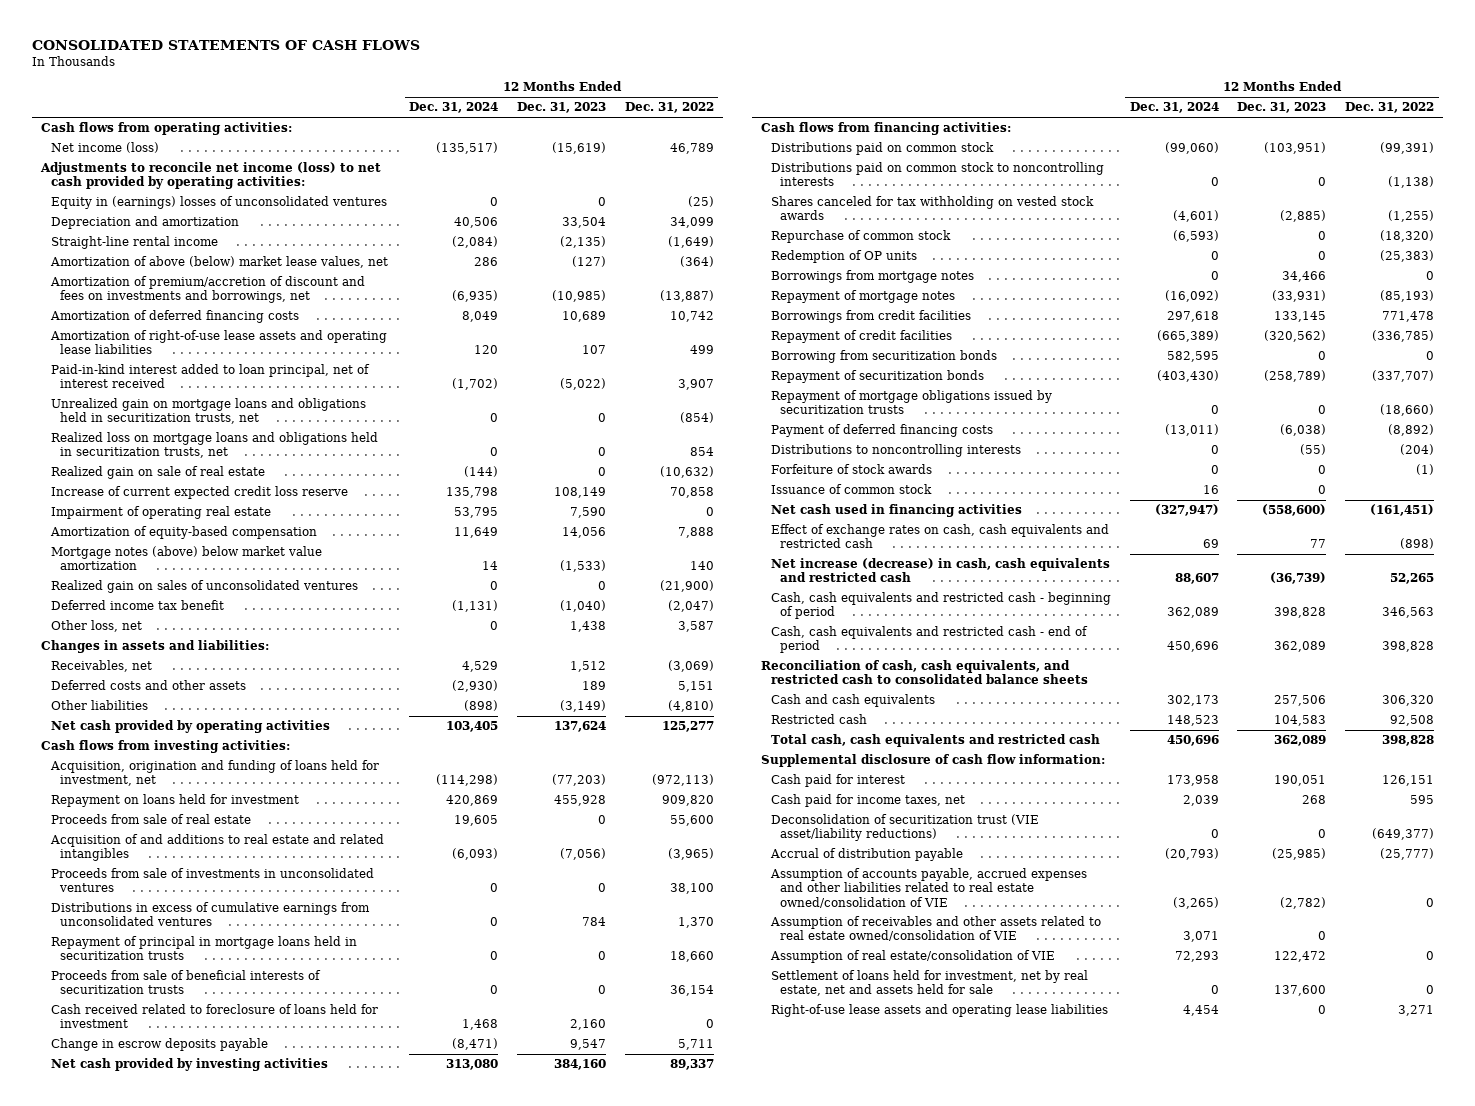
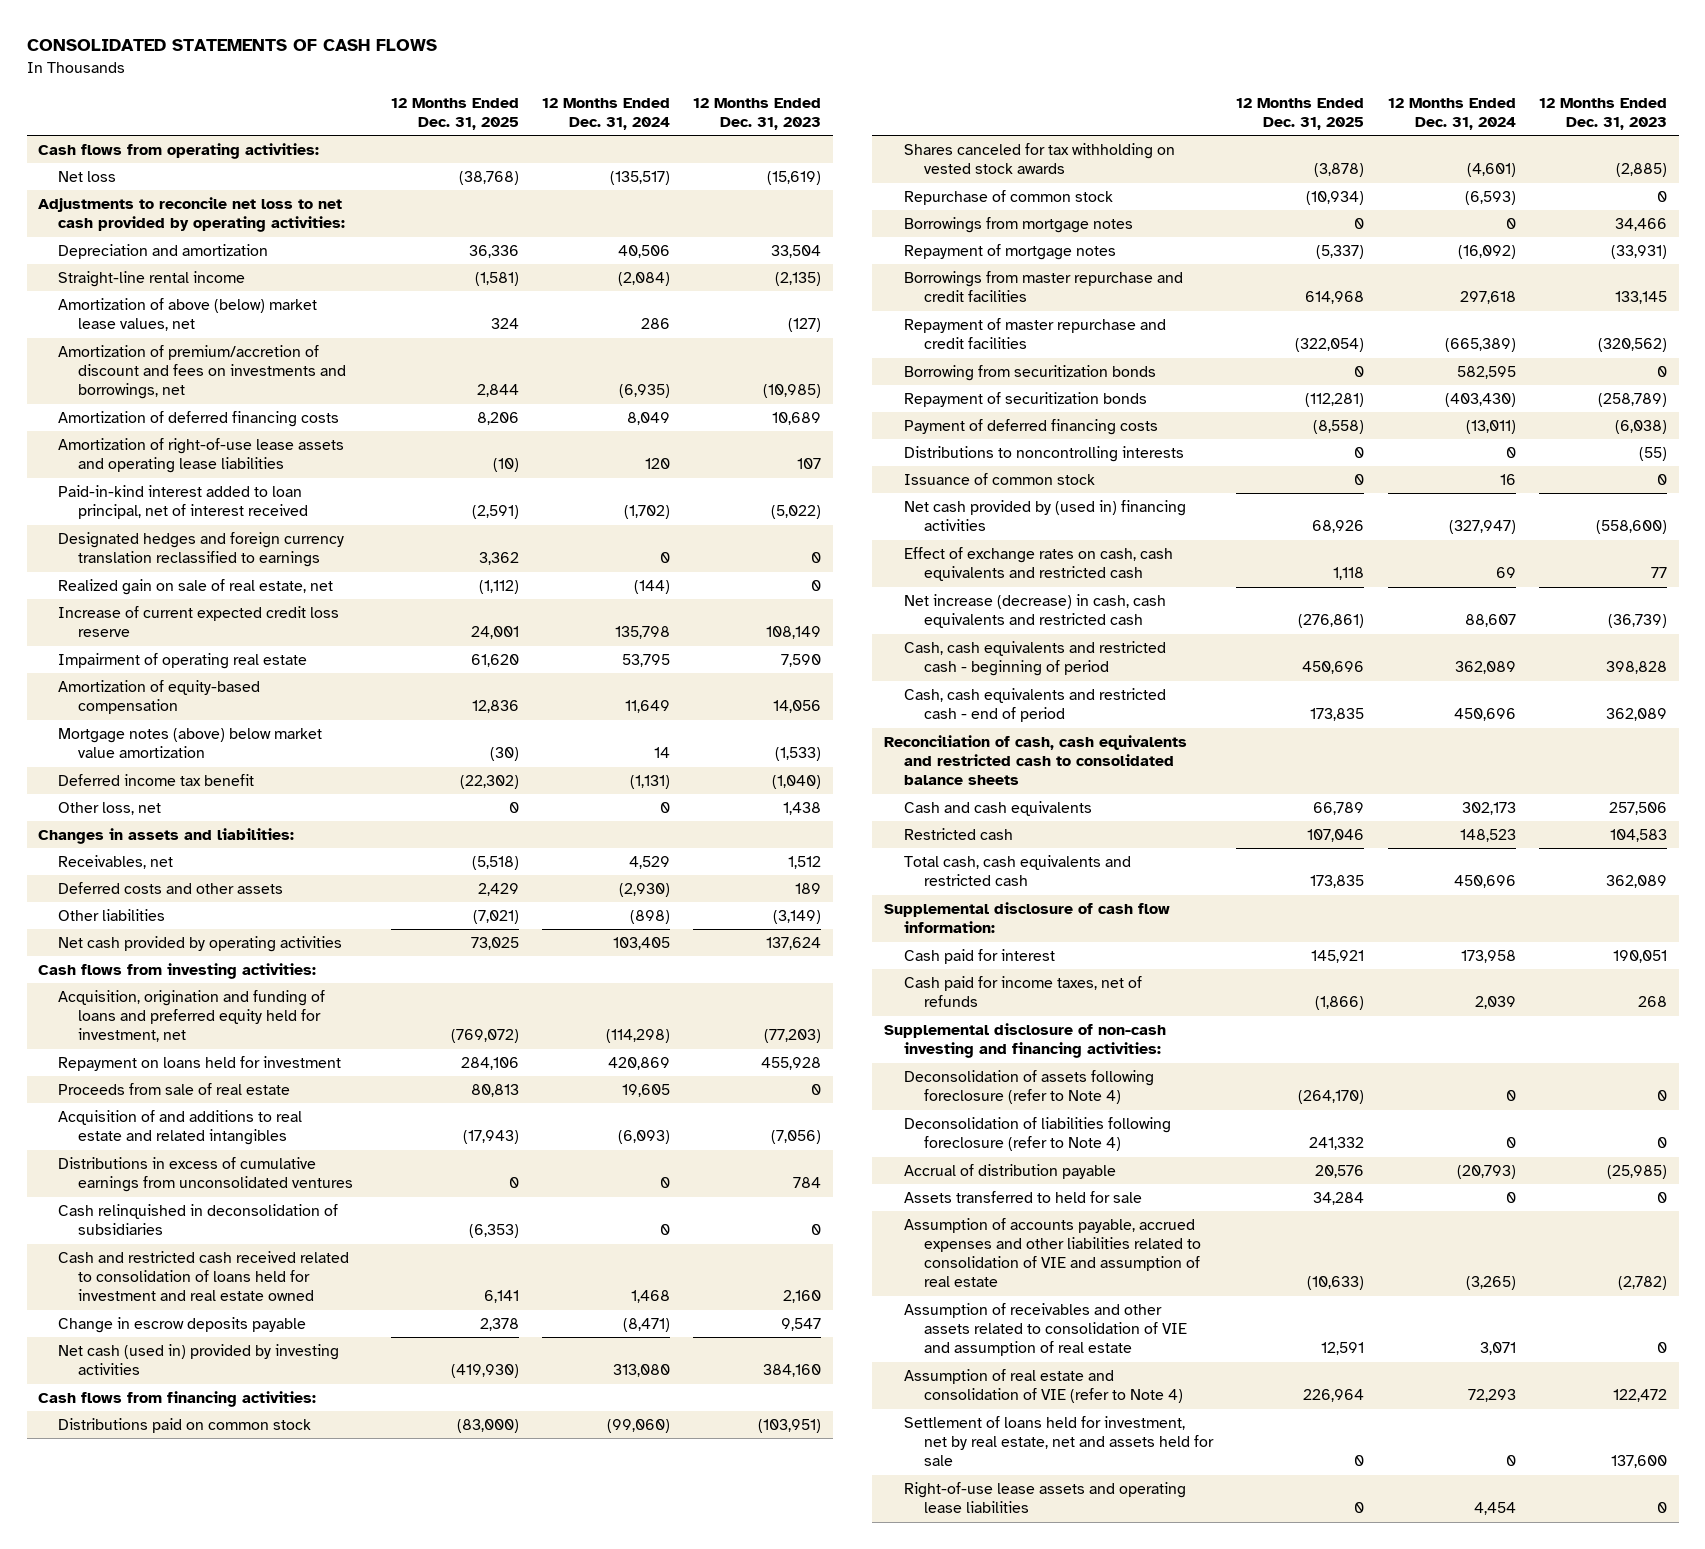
[624,102,714,114] Dec. 31, 2022 -> none
none -> [390,97,519,130] 12 Months Ended Dec. 31, 2025
[50,196,387,210] Equity in (earnings) losses of unconsolidated ventures -> none
[50,142,159,154] Net income (loss) -> [58,171,117,183] Net loss
[40,162,382,190] Adjustments to reconcile net income (loss) to net cash provided by operating activities: -> [38,197,346,233] Adjustments to reconcile net loss to net cash provided by operating activities:
[50,398,366,425] Unrealized gain on mortgage loans and obligations held in securitization trusts, net -> none
[50,432,378,459] Realized loss on mortgage loans and obligations held in securitization trusts, net -> none
none -> [58,532,345,568] Designated hedges and foreign currency translation reclassified to earnings
[50,466,265,480] Realized gain on sale of real estate -> [58,579,334,596] Realized gain on sale of real estate, net
[50,580,358,594] Realized gain on sales of unconsolidated ventures -> none
[49,760,379,787] Acquisition, origination and funding of loans held for investment, net -> [58,990,326,1043] Acquisition, origination and funding of loans and preferred equity held for investment, net
[50,868,374,893] Proceeds from sale of investments in unconsolidated ventures -> none
[50,936,357,961] Repayment of principal in mortgage loans held in securitization trusts -> none
[50,970,321,995] Proceeds from sale of beneficial interests of securitization trusts -> none
none -> [58,1204,339,1236] Cash relinquished in deconsolidation of subsidiaries
[50,1004,378,1029] Cash received related to foreclosure of loans held for investment -> [58,1251,350,1302] Cash and restricted cash received related to consolidation of loans held for investment and real estate owned
[50,1058,328,1072] Net cash provided by investing activities -> [58,1344,340,1376] Net cash (used in) provided by investing activities
[770,162,1104,187] Distributions paid on common stock to noncontrolling interests -> none
[770,250,917,264] Redemption of OP units -> none
[770,310,971,324] Borrowings from credit facilities -> [904,271,1184,303] Borrowings from master repurchase and credit facilities
[770,330,952,344] Repayment of credit facilities -> [904,318,1167,350] Repayment of master repurchase and credit facilities
[770,390,1052,415] Repayment of mortgage obligations issued by securitization trusts -> none
[770,464,932,475] Forfeiture of stock awards -> none
[770,504,1022,518] Net cash used in financing activities -> [904,500,1187,532] Net cash provided by (used in) financing activities
[761,660,1088,685] Reconciliation of cash, cash equivalents, and restricted cash to consolidated balance sheets -> [884,735,1188,786] Reconciliation of cash, cash equivalents and restricted cash to consolidated balance sheets
[770,814,1039,842] Deconsolidation of securitization trust (VIE asset/liability reductions) -> none
[770,794,965,808] Cash paid for income taxes, net -> [904,976,1143,1008] Cash paid for income taxes, net of refunds
none -> [884,1023,1167,1059] Supplemental disclosure of non-cash investing and financing activities:
none -> [904,1070,1155,1105] Deconsolidation of assets following foreclosure (refer to Note 4)
none -> [904,1117,1172,1152] Deconsolidation of liabilities following foreclosure (refer to Note 4)
none -> [904,1191,1143,1204] Assets transferred to held for sale
[769,868,1087,908] Assumption of accounts payable, accrued expenses and other liabilities related to real estate owned/consolidation of VIE -> [904,1218,1202,1288] Assumption of accounts payable, accrued expenses and other liabilities related to consolidation of VIE and assumption of real estate
[769,916,1101,942] Assumption of receivables and other assets related to real estate owned/consolidation of VIE -> [904,1303,1188,1357] Assumption of receivables and other assets related to consolidation of VIE and assumption of real estate
[769,950,1055,964] Assumption of real estate/consolidation of VIE -> [904,1369,1184,1404] Assumption of real estate and consolidation of VIE (refer to Note 4)

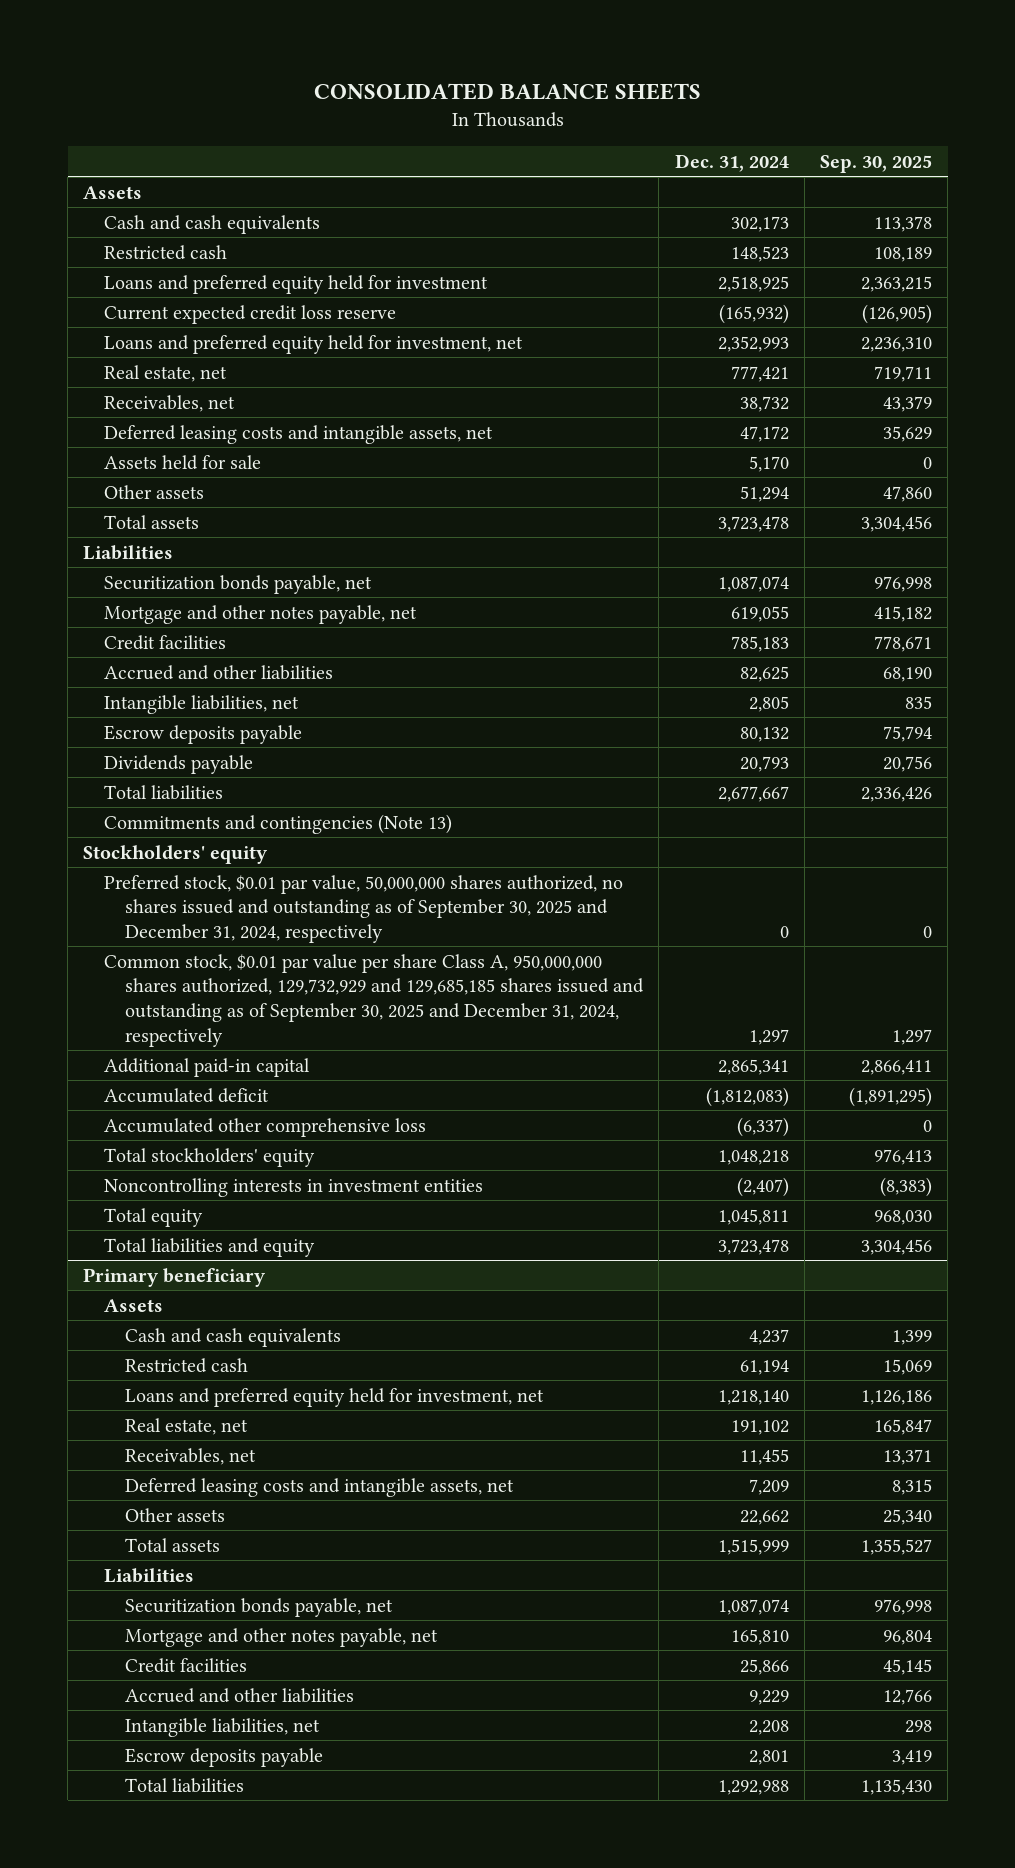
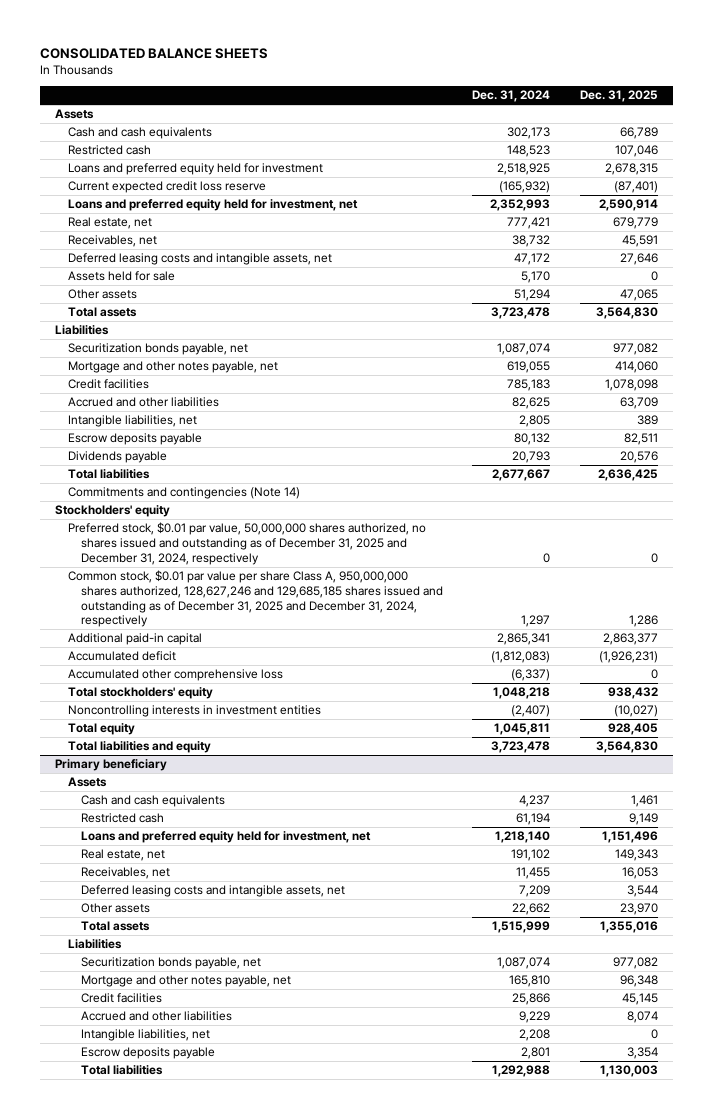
[820,154,933,173] Sep. 30, 2025 -> none
none -> [580,90,659,103] Dec. 31, 2025
[104,813,453,834] Commitments and contingencies (Note 13) -> [67,487,300,500] Commitments and contingencies (Note 14)
[104,874,624,944] Preferred stock, $0.01 par value, 50,000,000 shares authorized, no shares issued and outstanding as of September 30, 2025 and December 31, 2024, respectively -> [67,522,426,565] Preferred stock, $0.01 par value, 50,000,000 shares authorized, no shares issued and outstanding as of December 31, 2025 and December 31, 2024, respectively
[104,953,645,1047] Common stock, $0.01 par value per share Class A, 950,000,000 shares authorized, 129,732,929 and 129,685,185 shares issued and outstanding as of September 30, 2025 and December 31, 2024, respectively -> [67,570,443,628] Common stock, $0.01 par value per share Class A, 950,000,000 shares authorized, 128,627,246 and 129,685,185 shares issued and outstanding as of December 31, 2025 and December 31, 2024, respectively

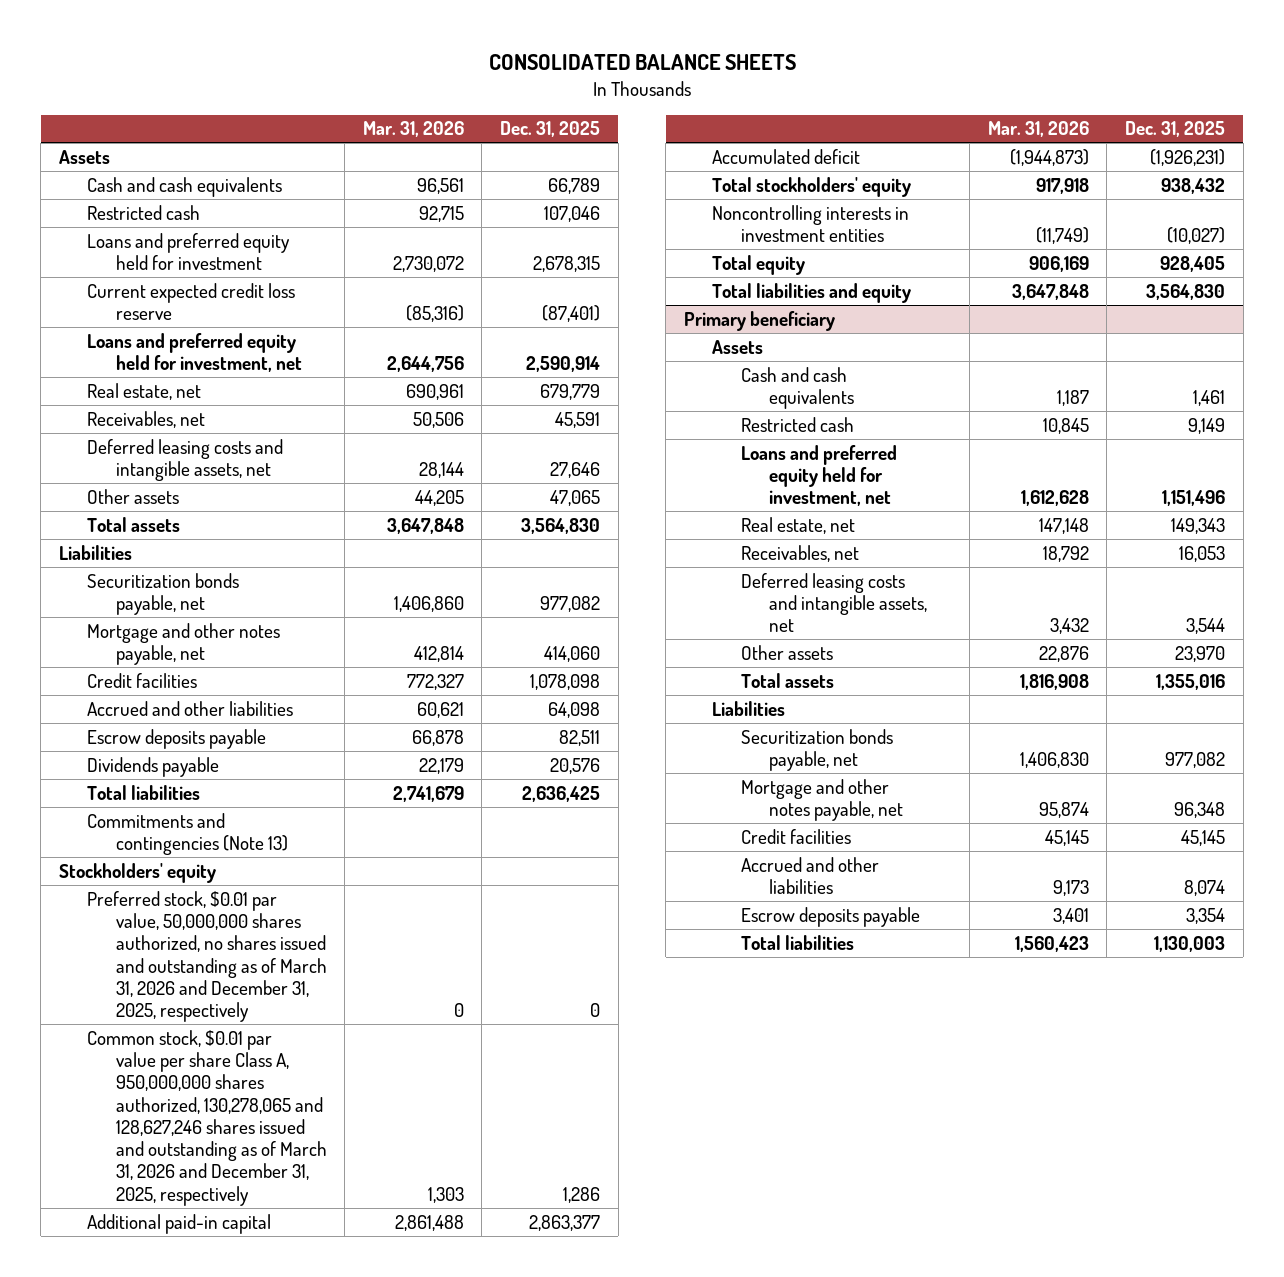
[472,90,551,103] Dec. 31, 2024 -> none
none -> [362,121,464,138] Mar. 31, 2026
[67,271,175,282] Assets held for sale -> none
[67,415,197,428] Intangible liabilities, net -> none
[620,397,659,410] 63,709 -> [548,701,601,718] 64,098
[67,487,300,500] Commitments and contingencies (Note 14) -> [87,812,288,856] Commitments and contingencies (Note 13)
[67,522,426,565] Preferred stock, $0.01 par value, 50,000,000 shares authorized, no shares issued and outstanding as of December 31, 2025 and December 31, 2024, respectively -> [87,890,327,1023] Preferred stock, $0.01 par value, 50,000,000 shares authorized, no shares issued and outstanding as of March 31, 2026 and December 31, 2025, respectively
[67,570,443,628] Common stock, $0.01 par value per share Class A, 950,000,000 shares authorized, 128,627,246 and 129,685,185 shares issued and outstanding as of December 31, 2025 and December 31, 2024, respectively -> [87,1029,327,1206] Common stock, $0.01 par value per share Class A, 950,000,000 shares authorized, 130,278,065 and 128,627,246 shares issued and outstanding as of March 31, 2026 and December 31, 2025, respectively
[67,669,283,682] Accumulated other comprehensive loss -> none
[80,1029,210,1042] Intangible liabilities, net -> none

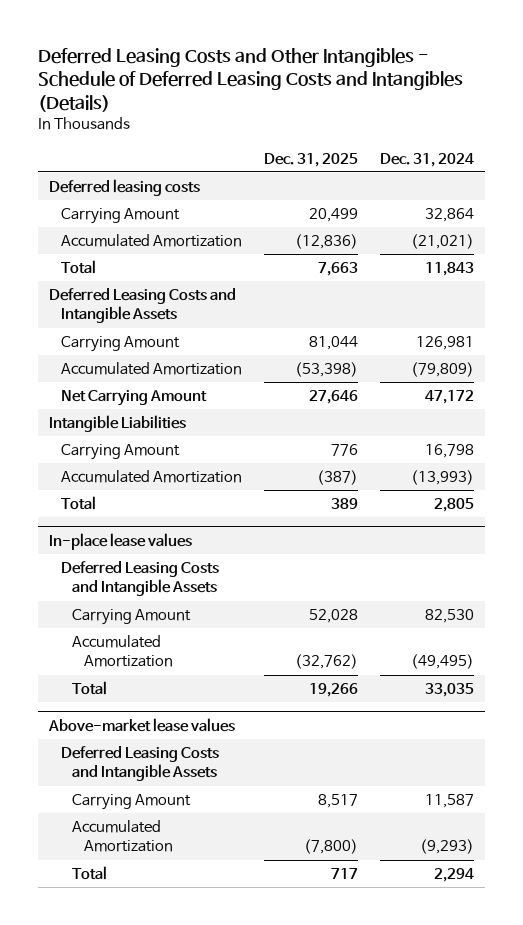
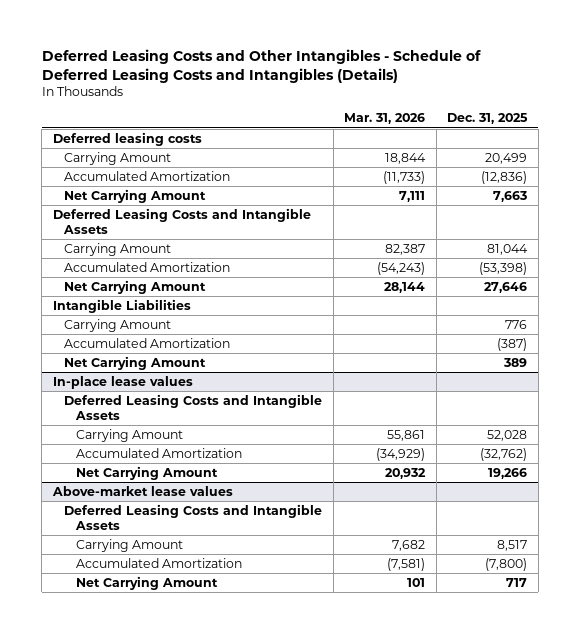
[380,152,475,167] Dec. 31, 2024 -> none
none -> [344,113,426,125] Mar. 31, 2026
[60,260,96,275] Total -> [64,188,207,203] Net Carrying Amount
[60,496,96,511] Total -> [64,355,207,370] Net Carrying Amount
[72,681,108,696] Total -> [75,465,218,480] Net Carrying Amount
[72,866,108,881] Total -> [75,575,218,590] Net Carrying Amount

